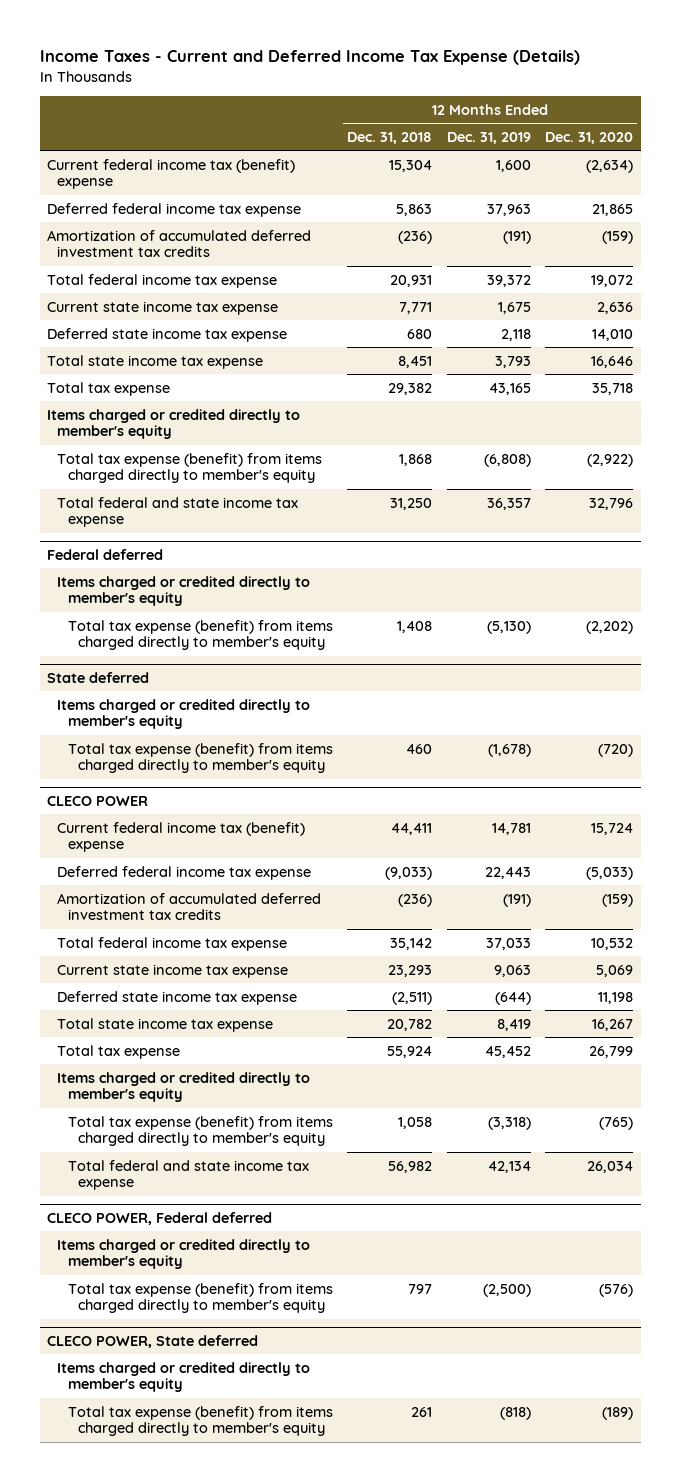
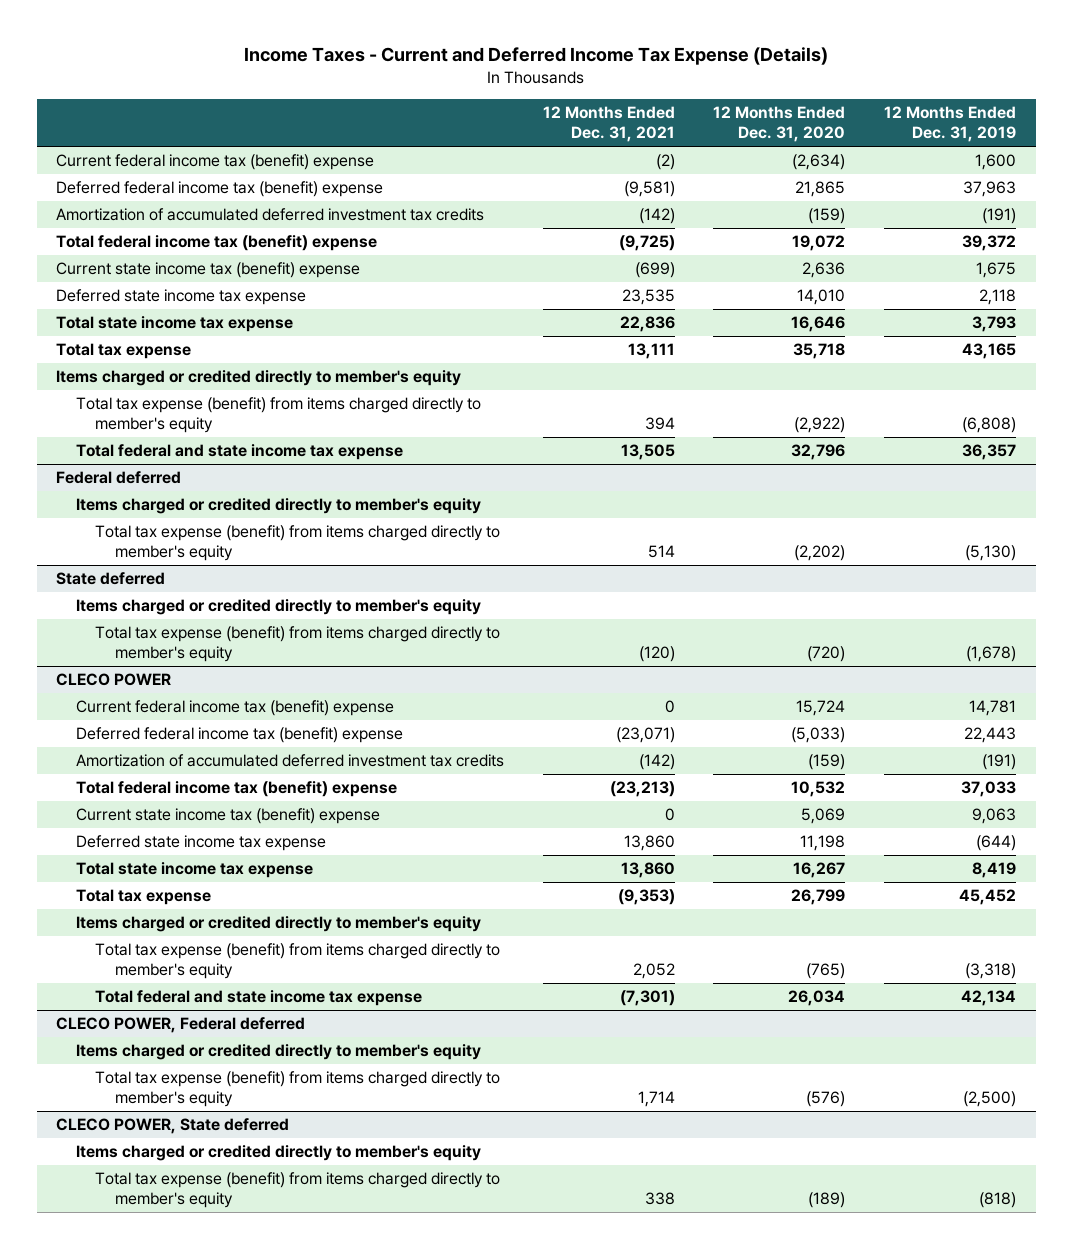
[347,131,433,144] Dec. 31, 2018 -> none
none -> [542,106,675,143] 12 Months Ended Dec. 31, 2021
[47,202,302,217] Deferred federal income tax expense -> [56,181,384,198] Deferred federal income tax (benefit) expense
[47,273,278,288] Total federal income tax expense -> [56,235,378,252] Total federal income tax (benefit) expense
[47,300,279,315] Current state income tax expense -> [56,262,361,279] Current state income tax (benefit) expense
[57,865,312,880] Deferred federal income tax expense -> [75,727,403,744] Deferred federal income tax (benefit) expense
[57,936,288,951] Total federal income tax expense -> [75,781,397,798] Total federal income tax (benefit) expense
[57,963,289,978] Current state income tax expense -> [75,808,380,825] Current state income tax (benefit) expense

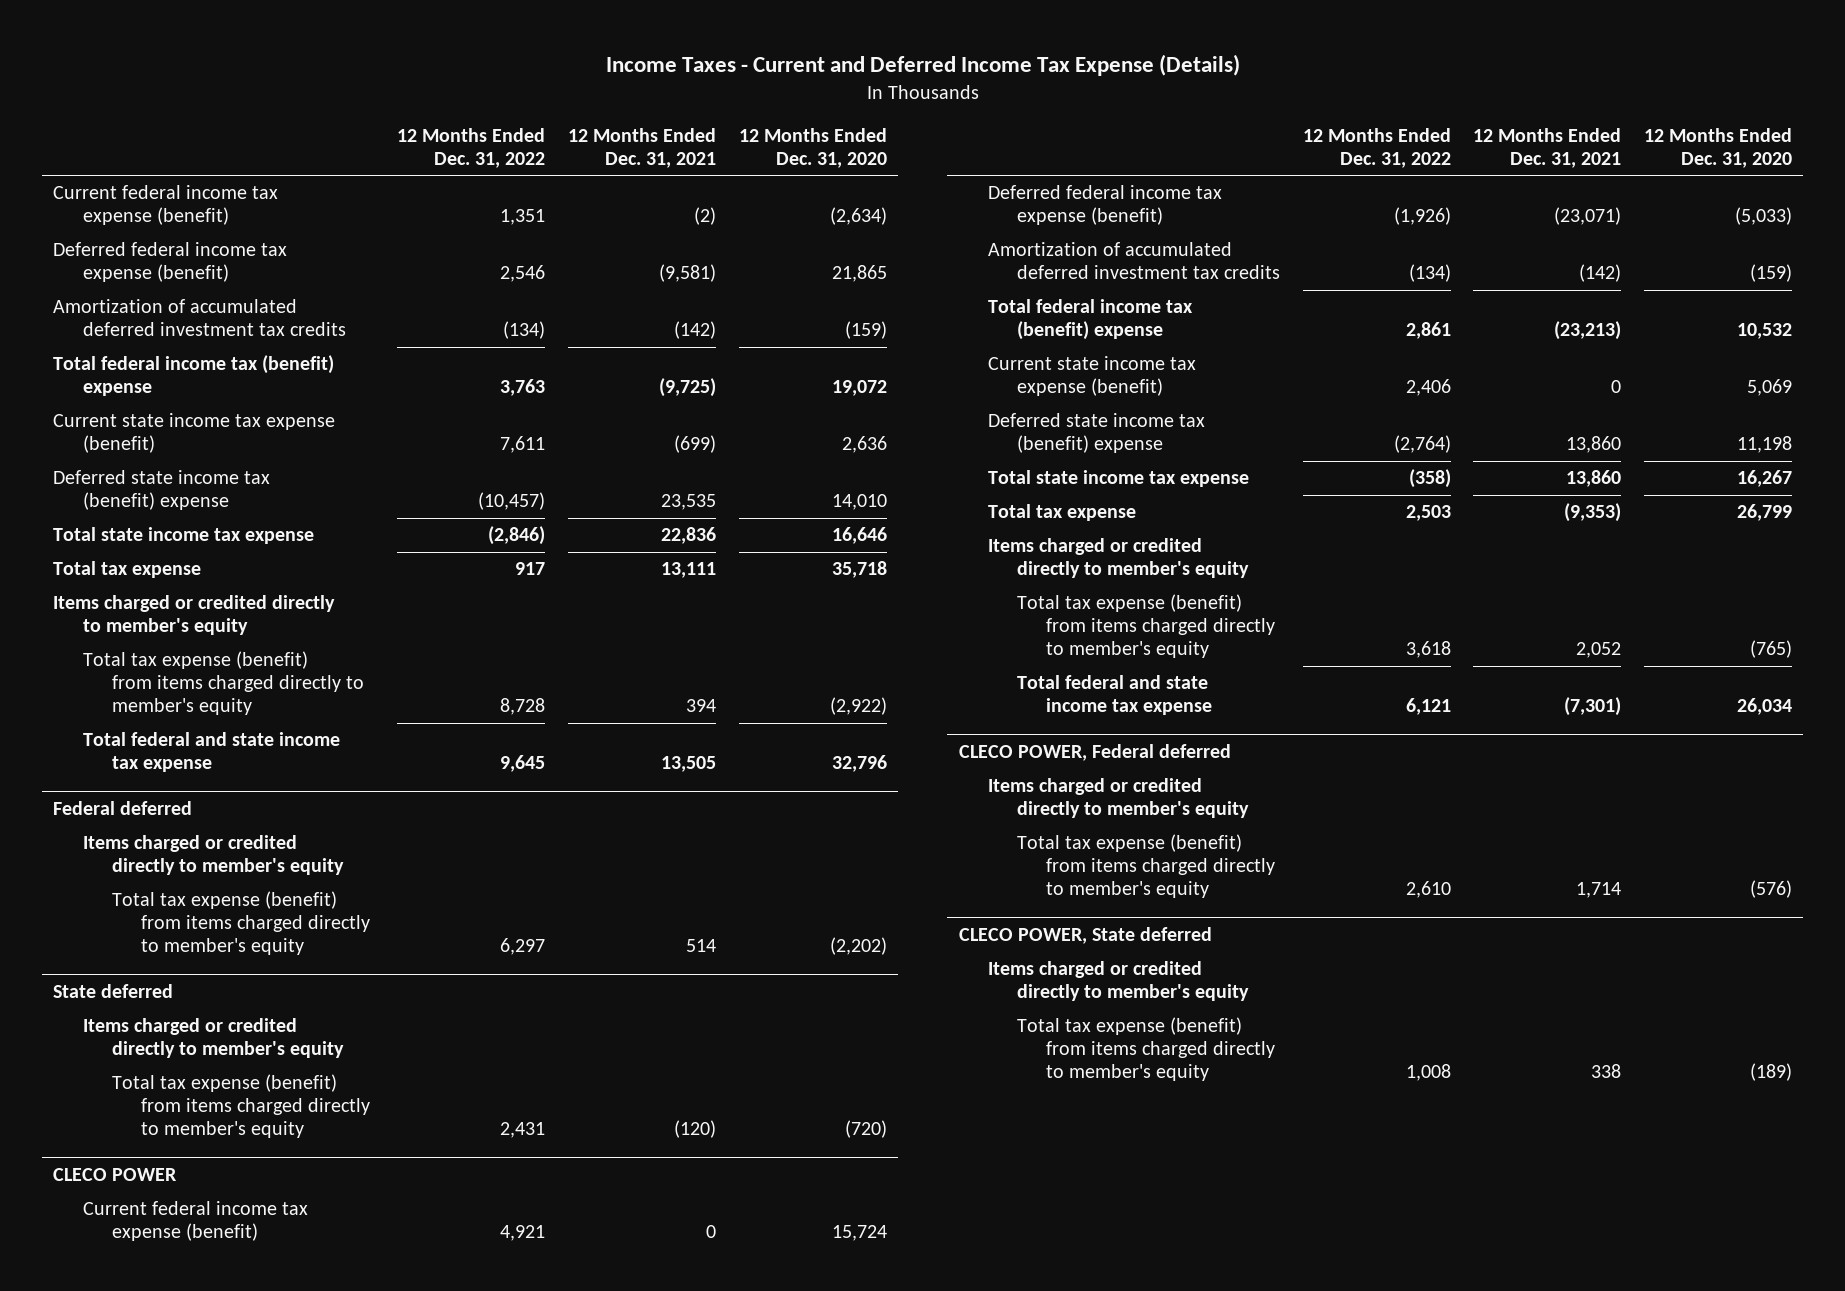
[884,106,1017,143] 12 Months Ended Dec. 31, 2019 -> none
none -> [397,127,546,168] 12 Months Ended Dec. 31, 2022
[56,154,375,171] Current federal income tax (benefit) expense -> [53,185,279,226] Current federal income tax expense (benefit)
[56,181,384,198] Deferred federal income tax (benefit) expense -> [53,242,288,283] Deferred federal income tax expense (benefit)
[56,262,361,279] Current state income tax (benefit) expense -> [53,413,336,454] Current state income tax expense (benefit)
[56,289,307,306] Deferred state income tax expense -> [53,470,271,511] Deferred state income tax (benefit) expense
[75,700,394,717] Current federal income tax (benefit) expense -> [82,1201,308,1242] Current federal income tax expense (benefit)
[75,727,403,744] Deferred federal income tax (benefit) expense -> [987,185,1222,226] Deferred federal income tax expense (benefit)
[75,808,380,825] Current state income tax (benefit) expense -> [987,356,1196,397] Current state income tax expense (benefit)
[75,835,326,852] Deferred state income tax expense -> [987,413,1205,454] Deferred state income tax (benefit) expense

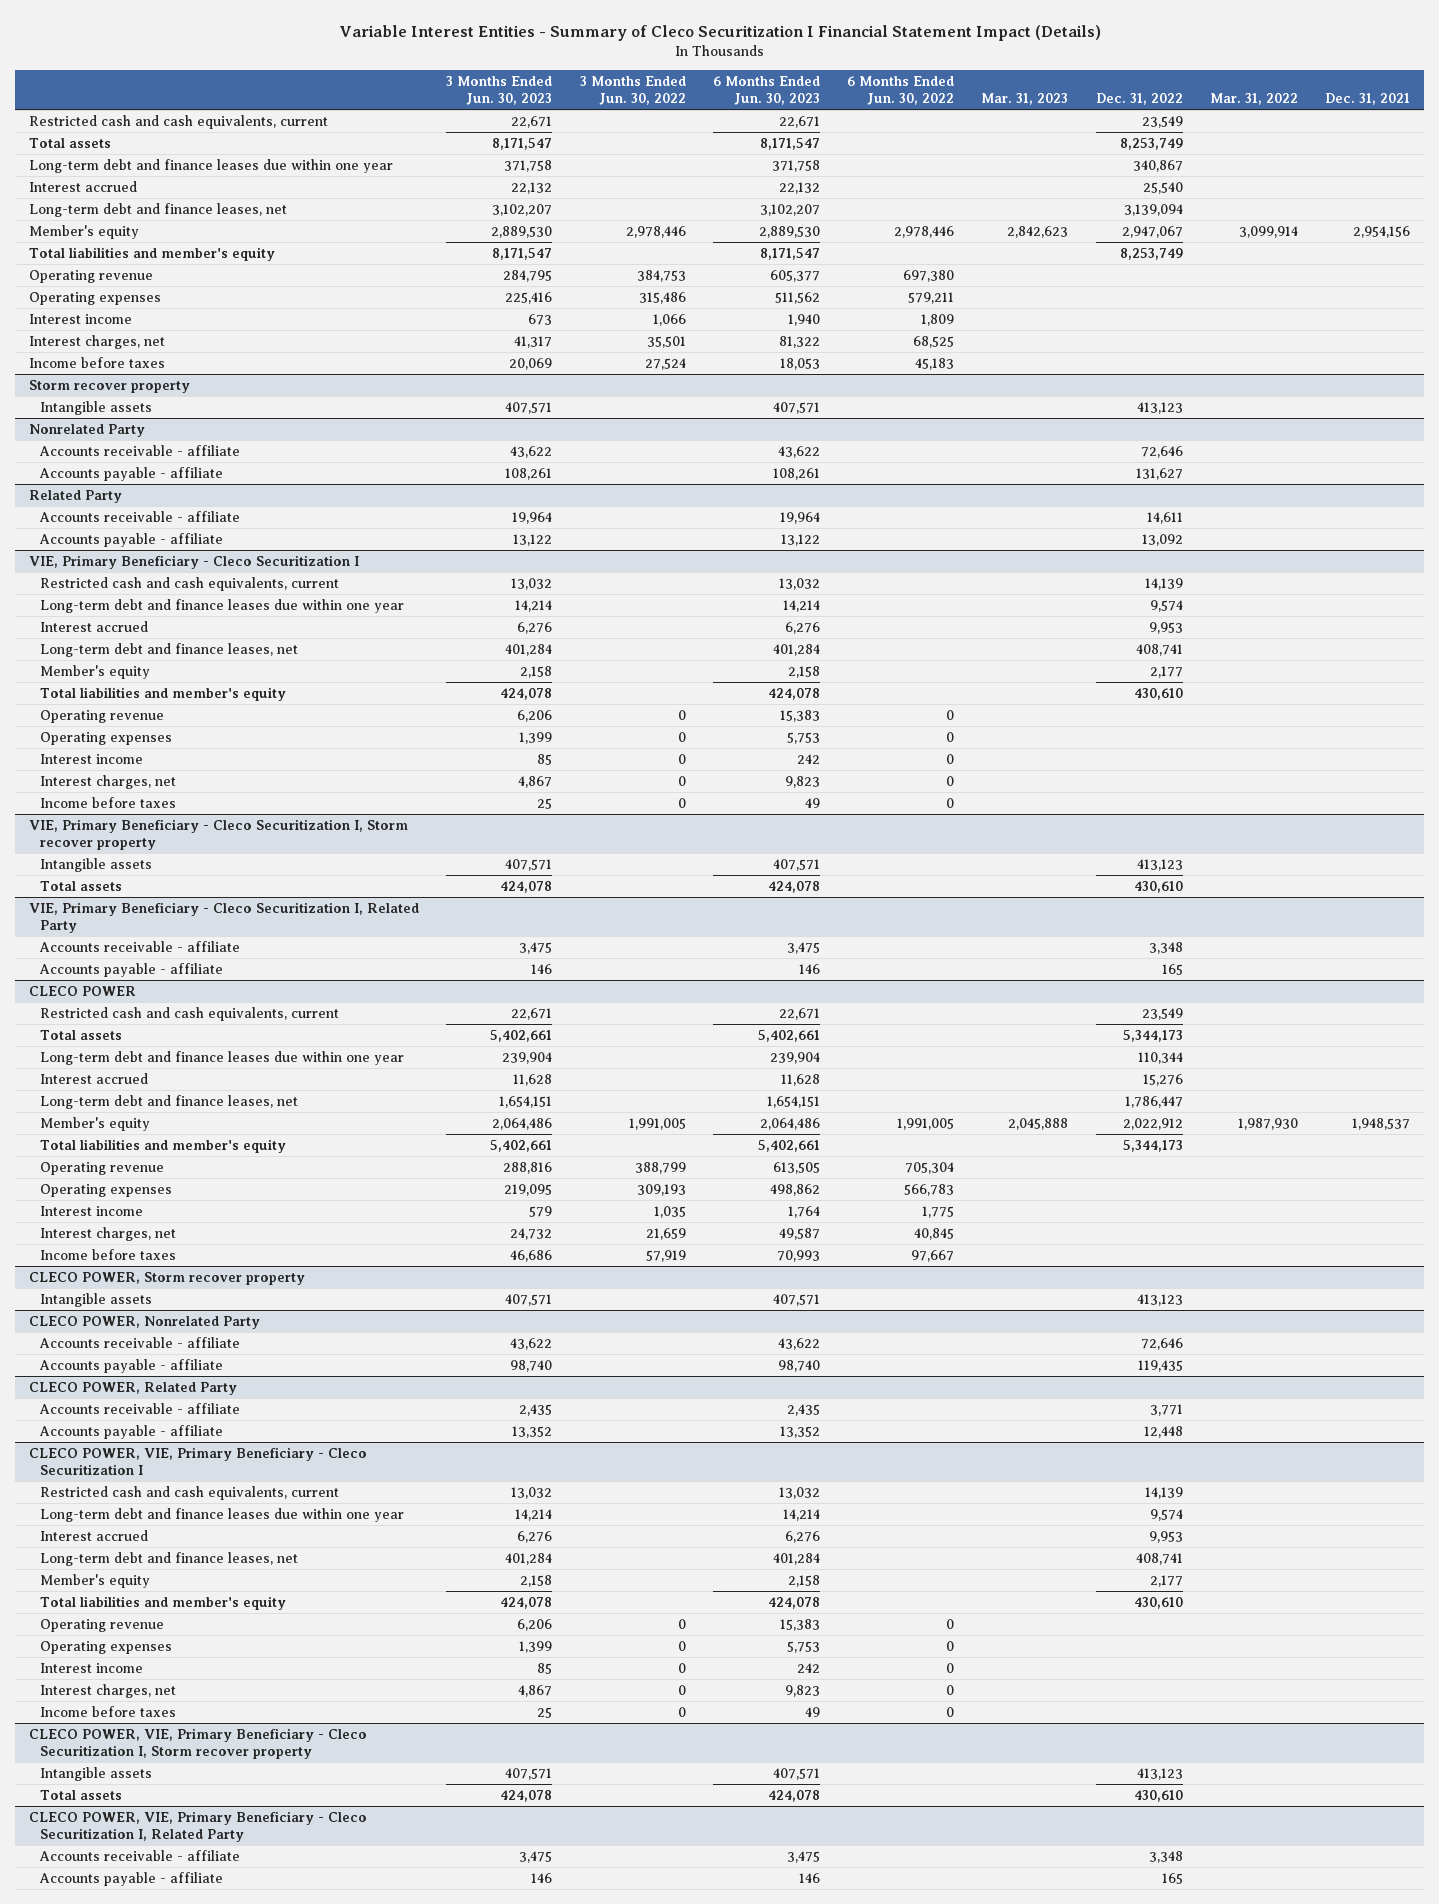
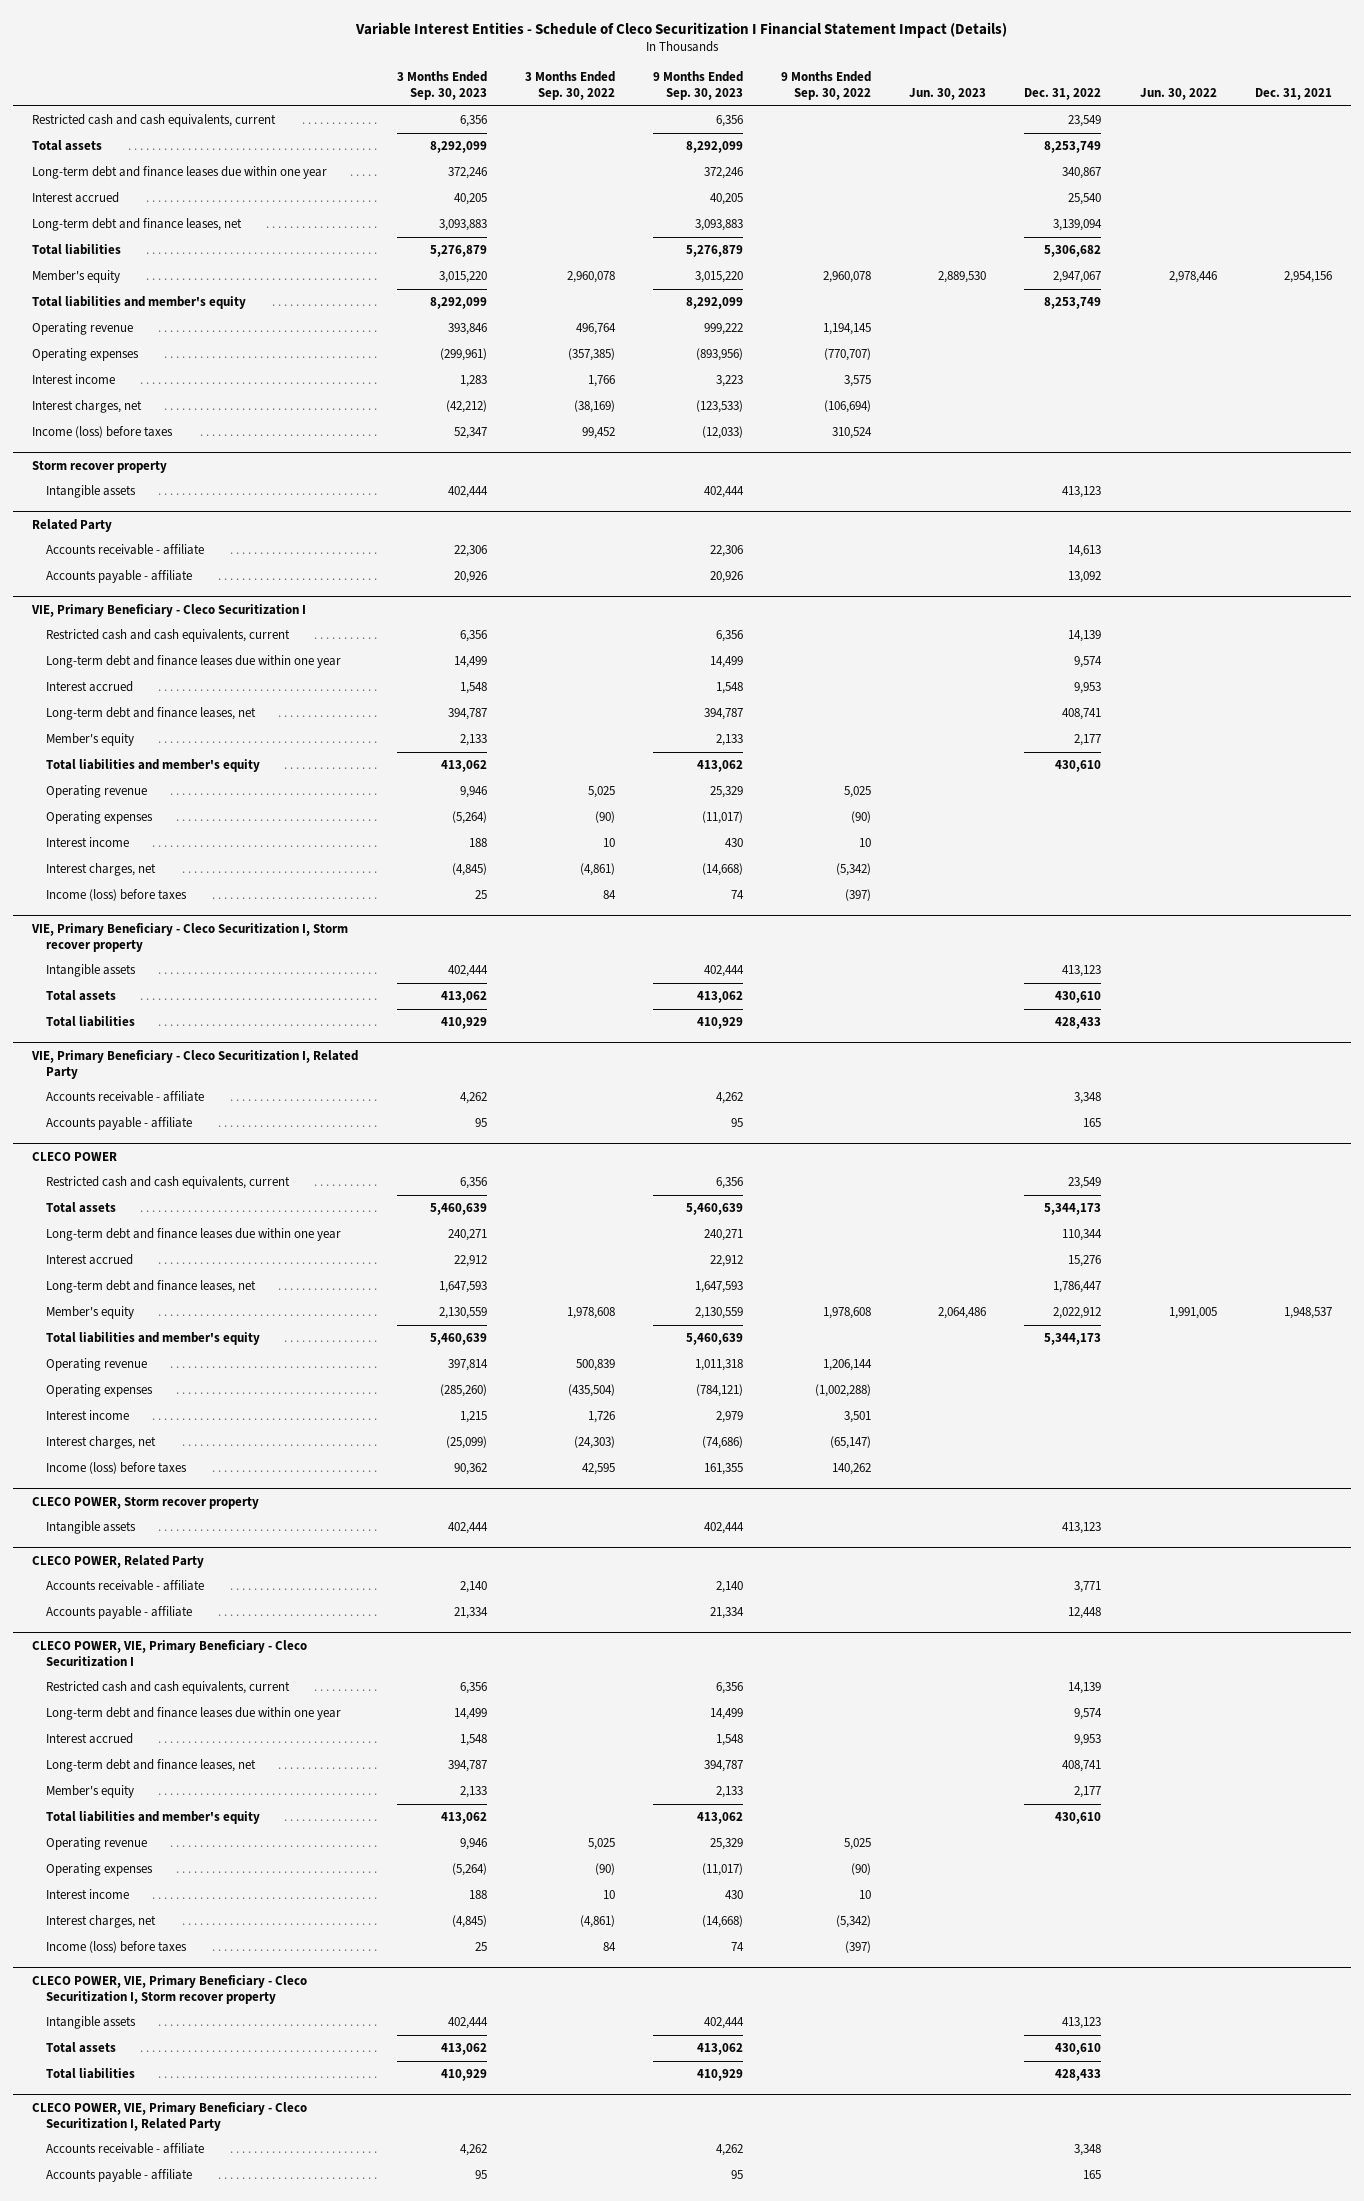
[338,25,1101,42] Variable Interest Entities - Summary of Cleco Securitization I Financial Statement Impact (Details) -> [355,21,1008,38] Variable Interest Entities - Schedule of Cleco Securitization I Financial Statement Impact (Details)
[446,76,553,105] 3 Months Ended Jun. 30, 2023 -> none
[579,76,686,105] 3 Months Ended Jun. 30, 2022 -> none
[712,76,820,105] 6 Months Ended Jun. 30, 2023 -> none
[847,76,955,105] 6 Months Ended Jun. 30, 2022 -> none
[981,92,1069,105] Mar. 31, 2023 -> none
[1210,92,1299,105] Mar. 31, 2022 -> none
none -> [396,71,487,101] 3 Months Ended Sep. 30, 2023
none -> [524,71,615,101] 3 Months Ended Sep. 30, 2022
none -> [652,71,743,101] 9 Months Ended Sep. 30, 2023
none -> [781,71,872,101] 9 Months Ended Sep. 30, 2022
none -> [909,88,987,101] Jun. 30, 2023
none -> [1139,88,1217,101] Jun. 30, 2022
none -> [32,244,122,256] Total liabilities
[28,357,165,369] Income before taxes -> [32,426,174,439] Income (loss) before taxes
[28,424,145,438] Nonrelated Party -> none
[39,445,241,457] Accounts receivable - affiliate -> none
[39,467,224,482] Accounts payable - affiliate -> none
[1146,512,1183,525] 14,611 -> [1068,545,1102,558] 14,613
[40,797,177,809] Income before taxes -> [45,889,187,902] Income (loss) before taxes
none -> [45,1016,135,1028] Total liabilities
[40,1249,177,1261] Income before taxes -> [45,1462,187,1475] Income (loss) before taxes
[28,1316,260,1330] CLECO POWER, Nonrelated Party -> none
[39,1337,241,1349] Accounts receivable - affiliate -> none
[39,1359,224,1374] Accounts payable - affiliate -> none
[40,1706,177,1718] Income before taxes -> [45,1941,187,1954] Income (loss) before taxes
none -> [45,2068,135,2080] Total liabilities

